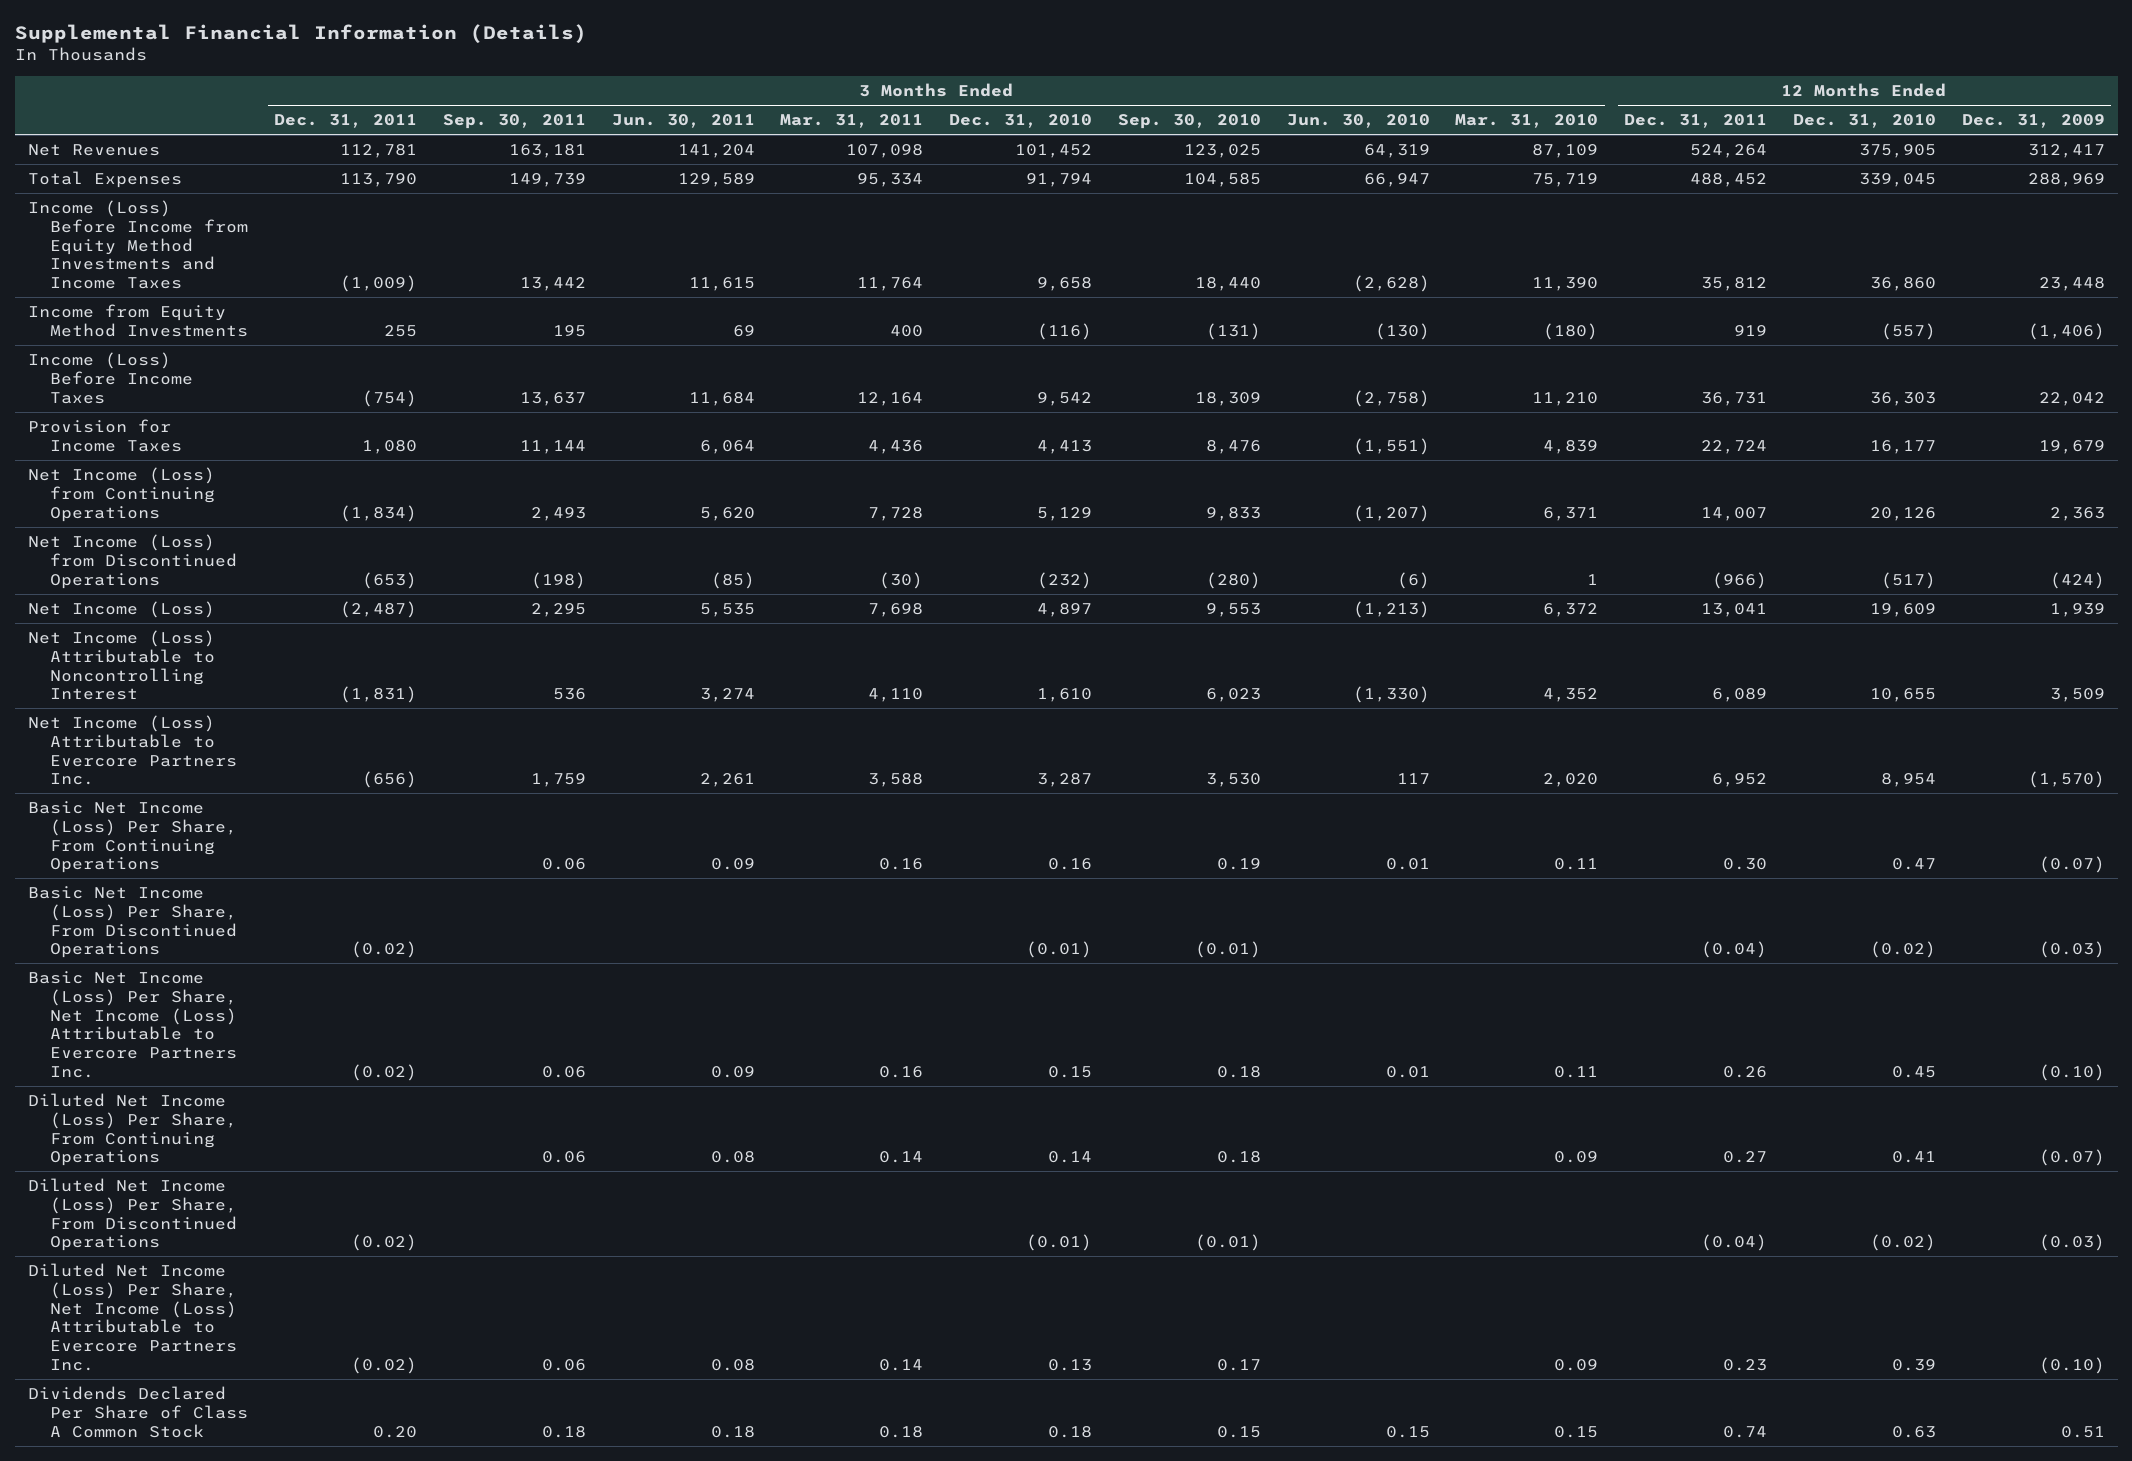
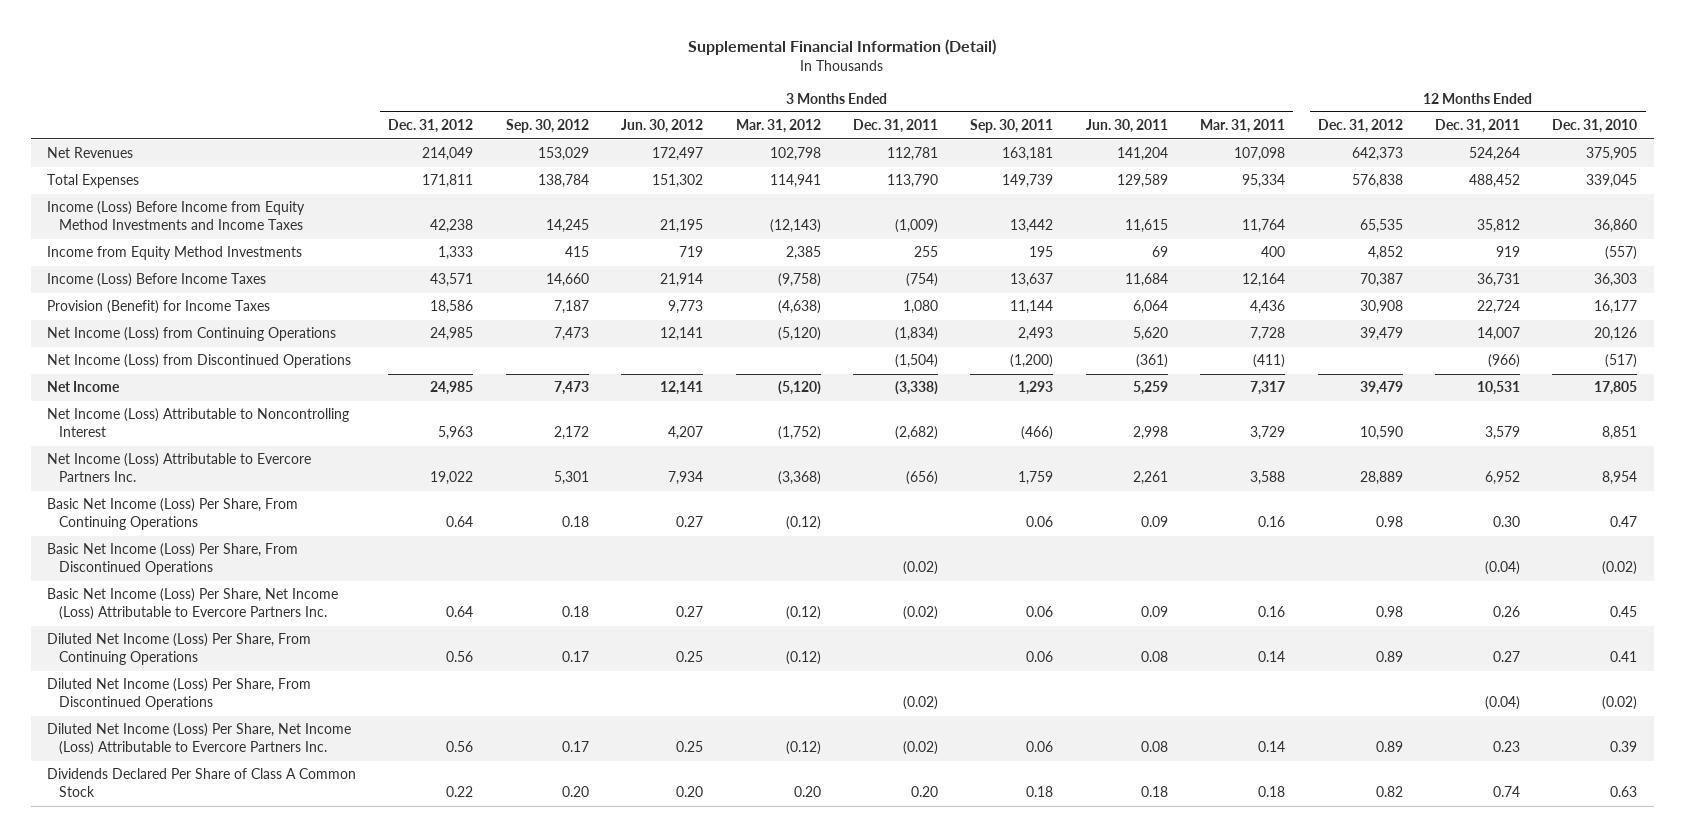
[14,24,587,44] Supplemental Financial Information (Details) -> [688,39,997,56] Supplemental Financial Information (Detail)
[949,114,1093,129] Dec. 31, 2010 -> none
[1117,114,1261,130] Sep. 30, 2010 -> none
[1286,114,1430,129] Jun. 30, 2010 -> none
[1455,114,1599,129] Mar. 31, 2010 -> none
[1961,114,2105,129] Dec. 31, 2009 -> none
none -> [388,119,474,134] Dec. 31, 2012
none -> [505,119,589,134] Sep. 30, 2012
none -> [621,119,704,134] Jun. 30, 2012
none -> [735,119,821,134] Mar. 31, 2012
none -> [1317,119,1403,134] Dec. 31, 2012
[27,419,183,452] Provision for Income Taxes -> [47,300,271,315] Provision (Benefit) for Income Taxes
[362,571,418,589] (653) -> [895,354,939,369] (1,504)
[530,571,586,589] (198) -> [1010,354,1054,369] (1,200)
[710,571,755,589] (85) -> [1135,354,1168,369] (361)
[879,571,924,589] (30) -> [1253,354,1286,369] (411)
[27,601,215,619] Net Income (Loss) -> [47,381,121,393] Net Income
[340,601,418,619] (2,487) -> [895,381,939,396] (3,338)
[530,603,586,618] 2,295 -> [1018,381,1054,396] 1,293
[699,603,755,618] 5,535 -> [1132,381,1168,396] 5,259
[868,603,924,618] 7,698 -> [1250,381,1286,396] 7,317
[1701,603,1768,618] 13,041 -> [1477,381,1521,396] 10,531
[1869,603,1936,618] 19,609 -> [1594,381,1638,396] 17,805
[340,686,418,704] (1,831) -> [895,426,939,441] (2,682)
[552,688,586,701] 536 -> [1021,426,1054,441] (466)
[699,688,755,703] 3,274 -> [1132,426,1168,441] 2,998
[868,688,924,703] 4,110 -> [1250,426,1286,441] 3,729
[1712,688,1768,703] 6,089 -> [1485,426,1521,441] 3,579
[1869,688,1936,703] 10,655 -> [1602,426,1638,441] 8,851

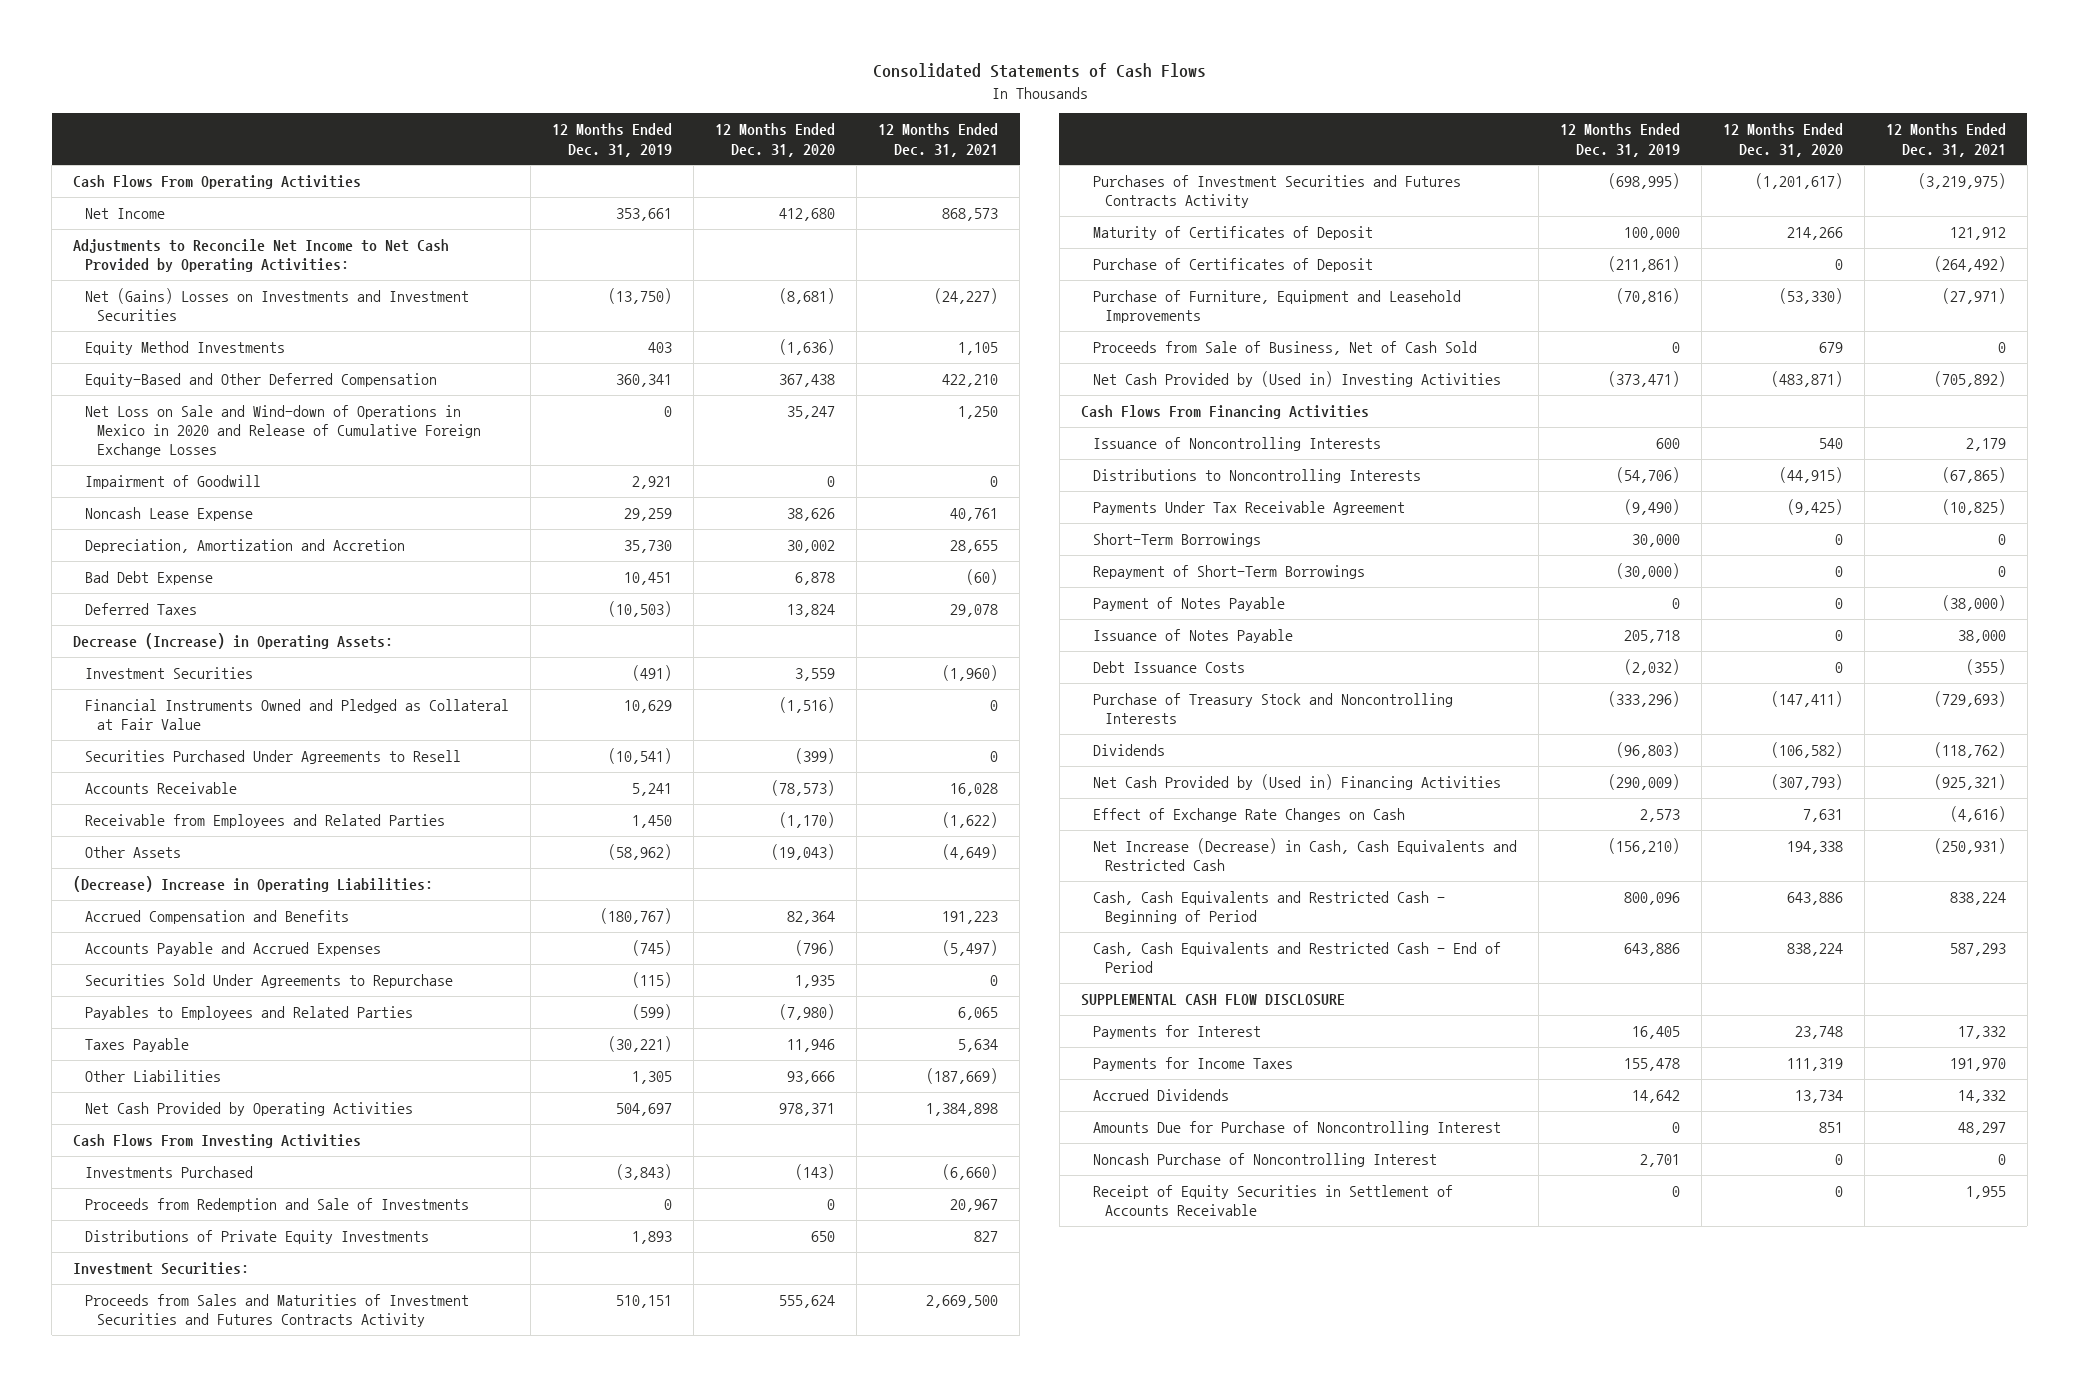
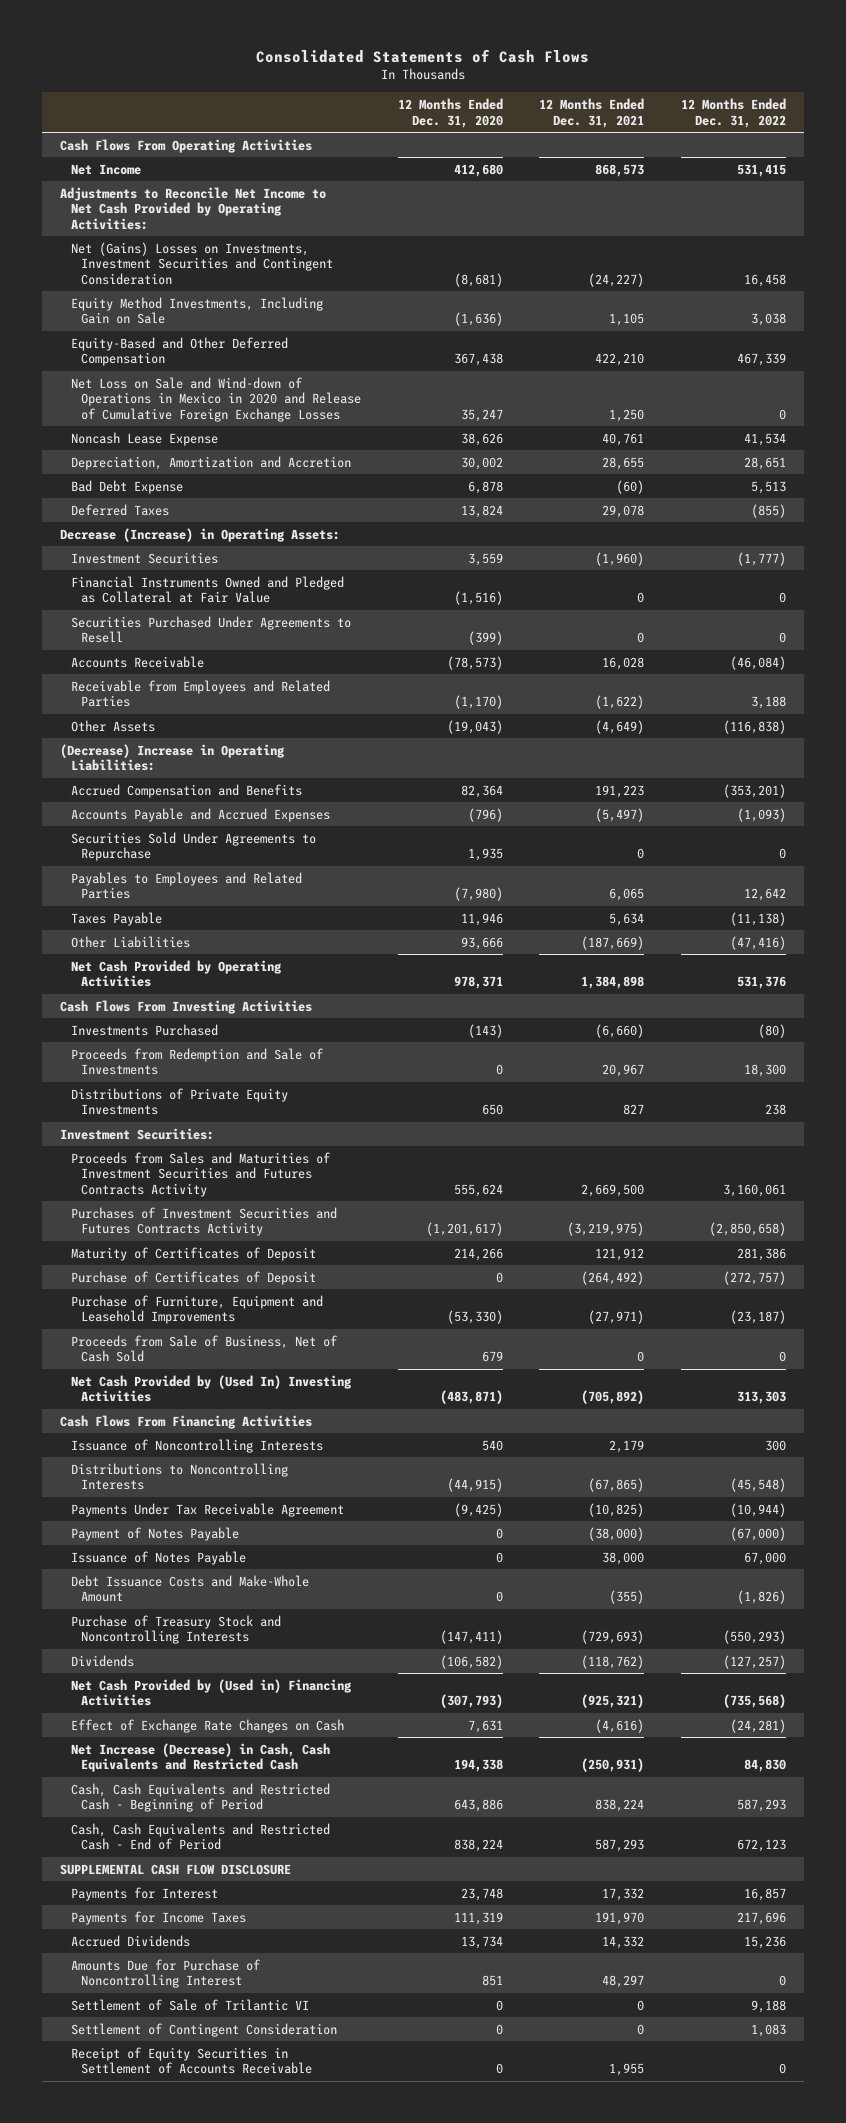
[552,123,673,157] 12 Months Ended Dec. 31, 2019 -> none
none -> [680,97,786,128] 12 Months Ended Dec. 31, 2022
[85,287,470,322] Net (Gains) Losses on Investments and Investment Securities -> [70,241,334,285] Net (Gains) Losses on Investments, Investment Securities and Contingent Consideration
[85,340,286,355] Equity Method Investments -> [70,296,323,325] Equity Method Investments, Including Gain on Sale
[85,474,262,489] Impairment of Goodwill -> none
[1092,370,1501,387] Net Cash Provided by (Used in) Investing Activities -> [70,1374,352,1403] Net Cash Provided by (Used In) Investing Activities
[1092,532,1261,547] Short-Term Borrowings -> none
[1092,564,1365,579] Repayment of Short-Term Borrowings -> none
[1092,660,1245,673] Debt Issuance Costs -> [70,1574,309,1603] Debt Issuance Costs and Make-Whole Amount
none -> [70,1998,309,2011] Settlement of Sale of Trilantic VI
[1092,1152,1437,1167] Noncash Purchase of Noncontrolling Interest -> [70,2022,337,2037] Settlement of Contingent Consideration

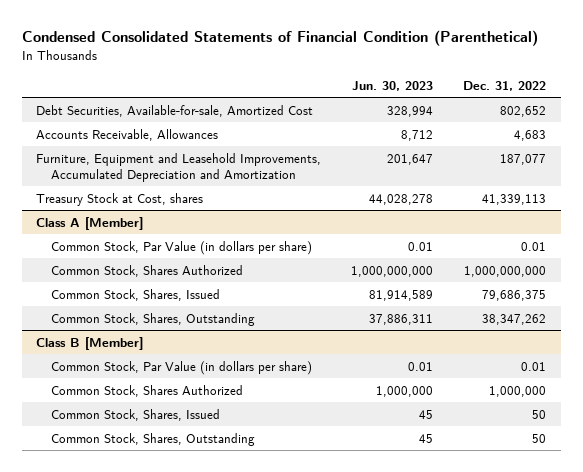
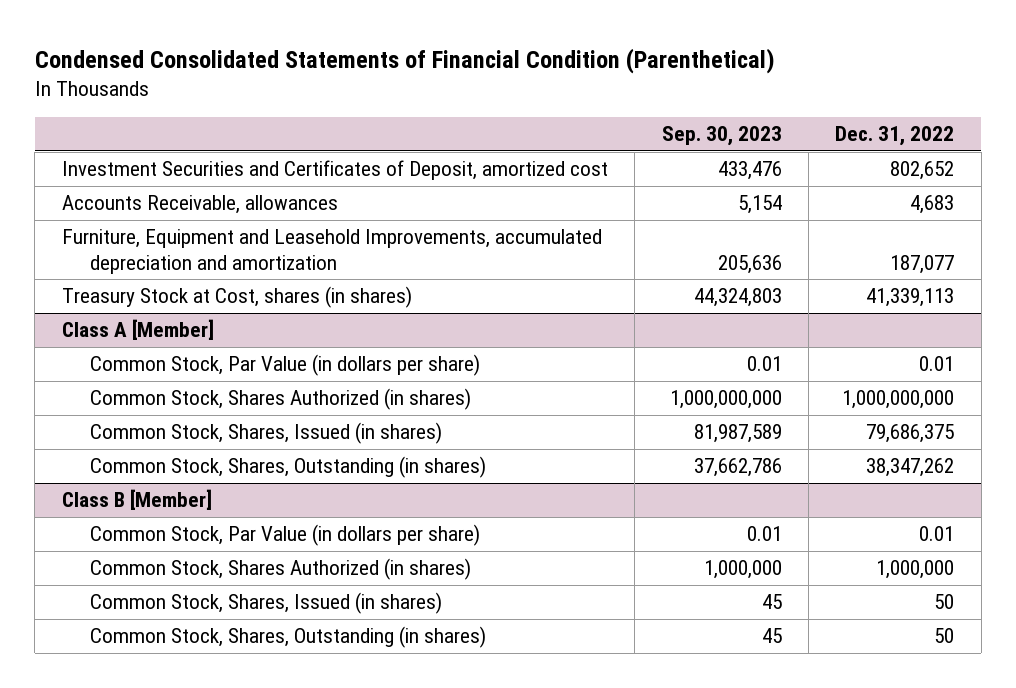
[352,80,434,91] Jun. 30, 2023 -> none
none -> [661,126,782,147] Sep. 30, 2023
[36,104,314,117] Debt Securities, Available-for-sale, Amortized Cost -> [61,160,608,181] Investment Securities and Certificates of Deposit, amortized cost
[36,128,219,141] Accounts Receivable, Allowances -> [61,195,338,215] Accounts Receivable, allowances
[36,152,322,182] Furniture, Equipment and Leasehold Improvements, Accumulated Depreciation and Amortization -> [61,229,602,275] Furniture, Equipment and Leasehold Improvements, accumulated depreciation and amortization
[36,192,204,206] Treasury Stock at Cost, shares -> [61,286,412,309] Treasury Stock at Cost, shares (in shares)
[51,264,244,277] Common Stock, Shares Authorized -> [89,388,471,411] Common Stock, Shares Authorized (in shares)
[51,288,221,301] Common Stock, Shares, Issued -> [89,422,442,445] Common Stock, Shares, Issued (in shares)
[51,312,256,326] Common Stock, Shares, Outstanding -> [89,456,486,479] Common Stock, Shares, Outstanding (in shares)
[51,384,244,397] Common Stock, Shares Authorized -> [89,558,471,581] Common Stock, Shares Authorized (in shares)
[51,408,221,421] Common Stock, Shares, Issued -> [89,592,442,615] Common Stock, Shares, Issued (in shares)
[51,432,256,446] Common Stock, Shares, Outstanding -> [89,626,486,649] Common Stock, Shares, Outstanding (in shares)

